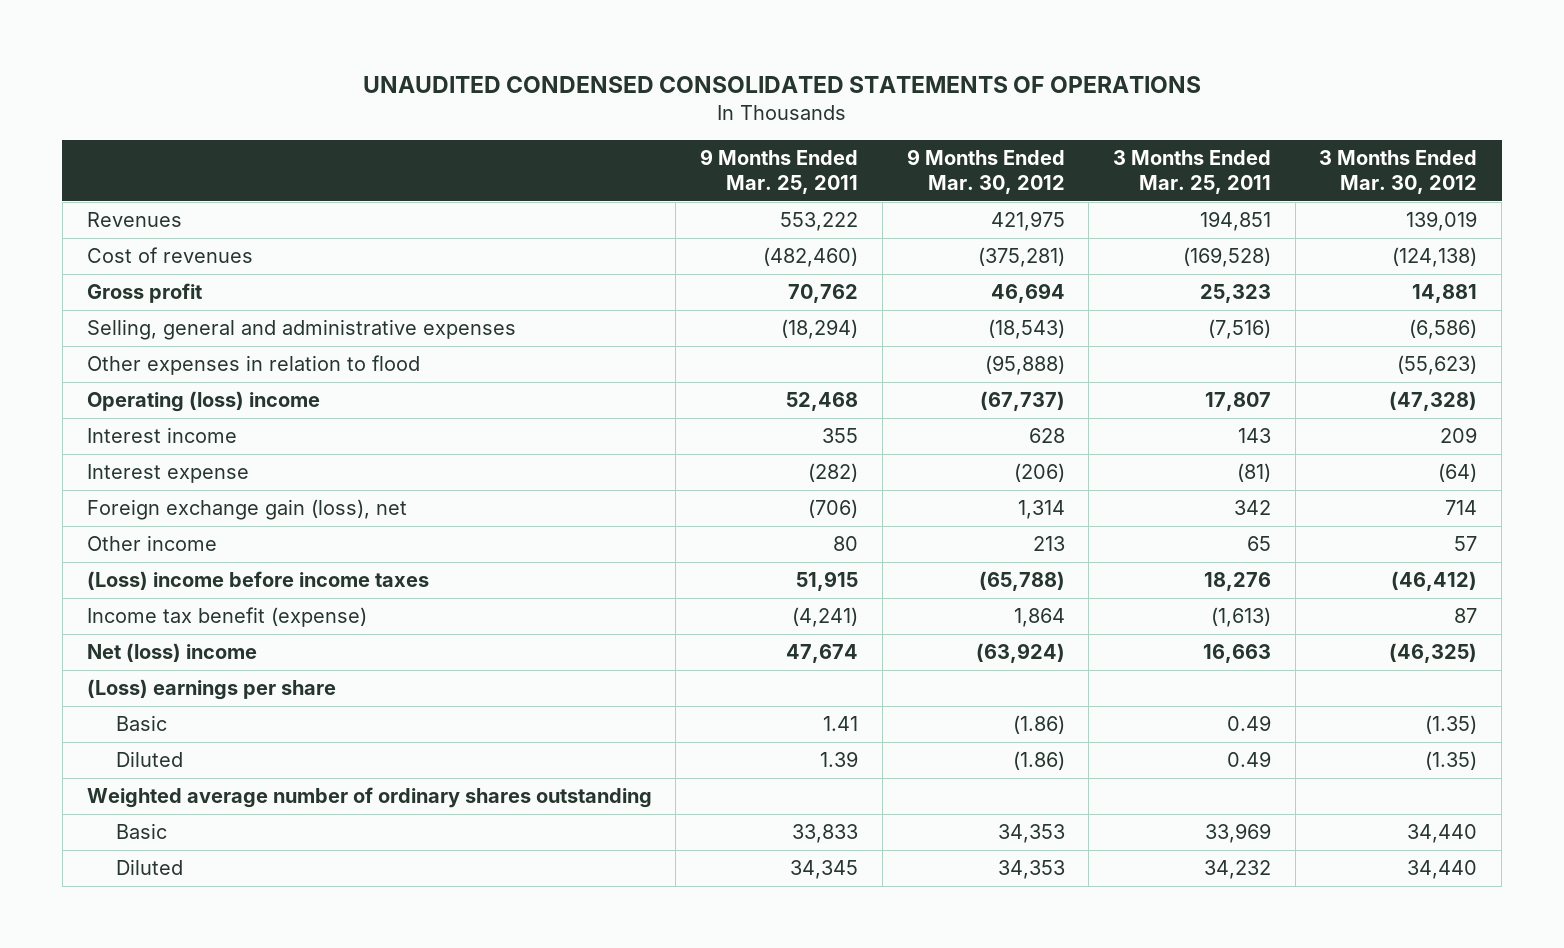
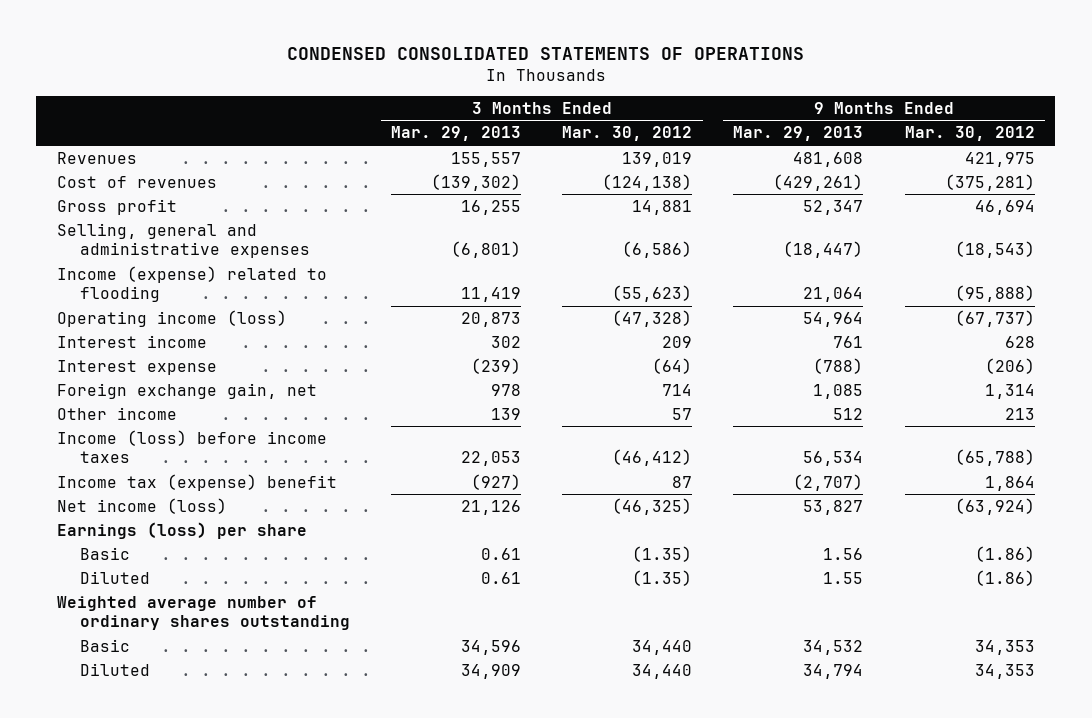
[363,76,1202,94] UNAUDITED CONDENSED CONSOLIDATED STATEMENTS OF OPERATIONS -> [286,47,804,61] CONDENSED CONSOLIDATED STATEMENTS OF OPERATIONS
[700,149,859,195] 9 Months Ended Mar. 25, 2011 -> none
[1112,150,1271,195] 3 Months Ended Mar. 25, 2011 -> none
none -> [391,126,522,142] Mar. 29, 2013
none -> [733,126,864,142] Mar. 29, 2013
[86,355,420,376] Other expenses in relation to flood -> [56,265,327,303] Income (expense) related to flooding
[86,391,320,413] Operating (loss) income -> [56,309,287,327] Operating income (loss)
[86,499,407,521] Foreign exchange gain (loss), net -> [56,382,317,399] Foreign exchange gain, net
[86,571,429,591] (Loss) income before income taxes -> [56,429,327,464] Income (loss) before income taxes
[86,607,367,628] Income tax benefit (expense) -> [56,473,337,491] Income tax (expense) benefit
[86,643,257,663] Net (loss) income -> [56,497,227,514] Net income (loss)
[86,679,336,701] (Loss) earnings per share -> [56,521,307,539] Earnings (loss) per share

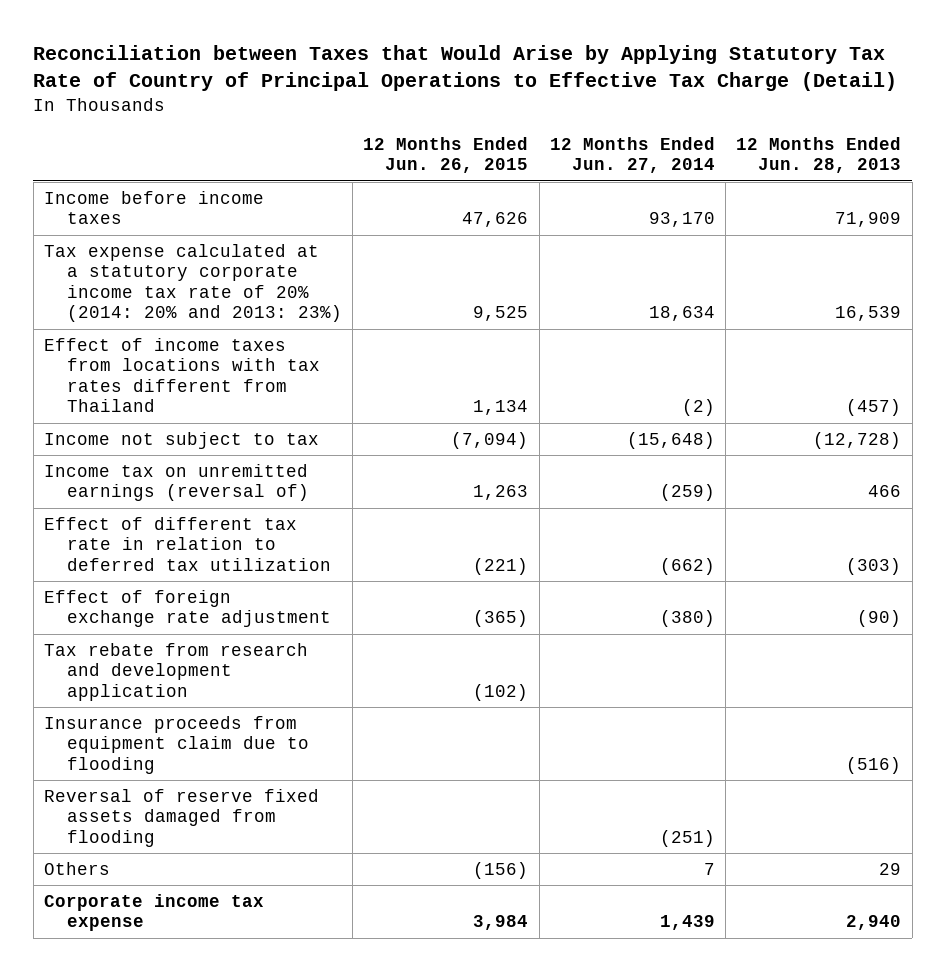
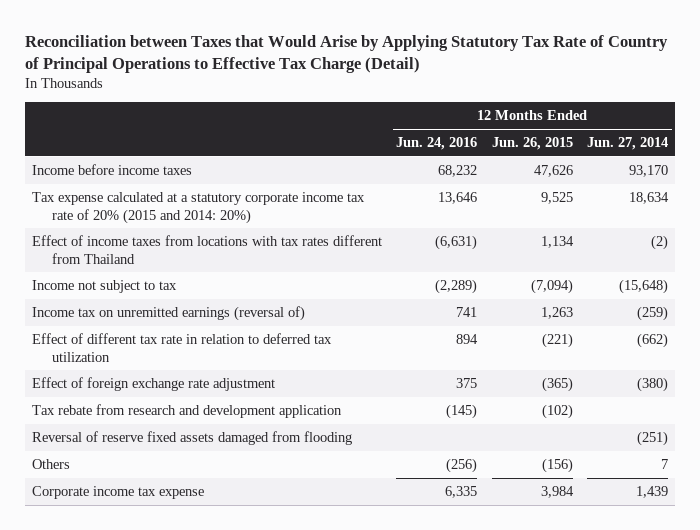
[736,136,902,174] 12 Months Ended Jun. 28, 2013 -> none
none -> [396,136,478,150] Jun. 24, 2016
[43,243,342,323] Tax expense calculated at a statutory corporate income tax rate of 20% (2014: 20% and 2013: 23%) -> [31,191,365,224] Tax expense calculated at a statutory corporate income tax rate of 20% (2015 and 2014: 20%)
[43,715,309,774] Insurance proceeds from equipment claim due to flooding -> none

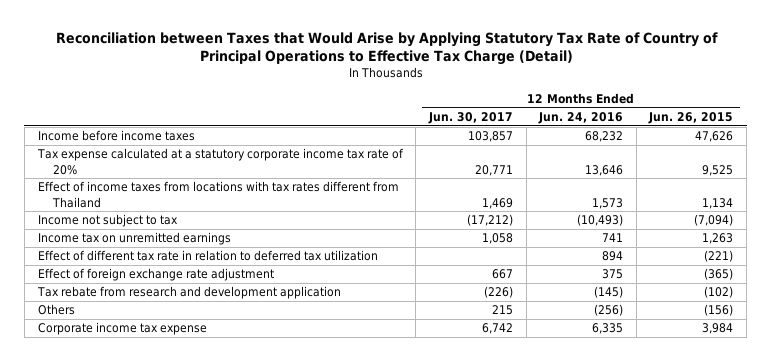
[587,136,669,150] Jun. 27, 2014 -> none
none -> [427,111,513,124] Jun. 30, 2017
[31,191,365,224] Tax expense calculated at a statutory corporate income tax rate of 20% (2015 and 2014: 20%) -> [36,148,404,175] Tax expense calculated at a statutory corporate income tax rate of 20%
[435,234,478,250] (6,631) -> [592,197,624,209] 1,573
[435,278,478,294] (2,289) -> [577,214,624,227] (10,493)
[31,305,305,321] Income tax on unremitted earnings (reversal of) -> [37,232,231,246] Income tax on unremitted earnings
[31,430,352,445] Reversal of reserve fixed assets damaged from flooding -> none

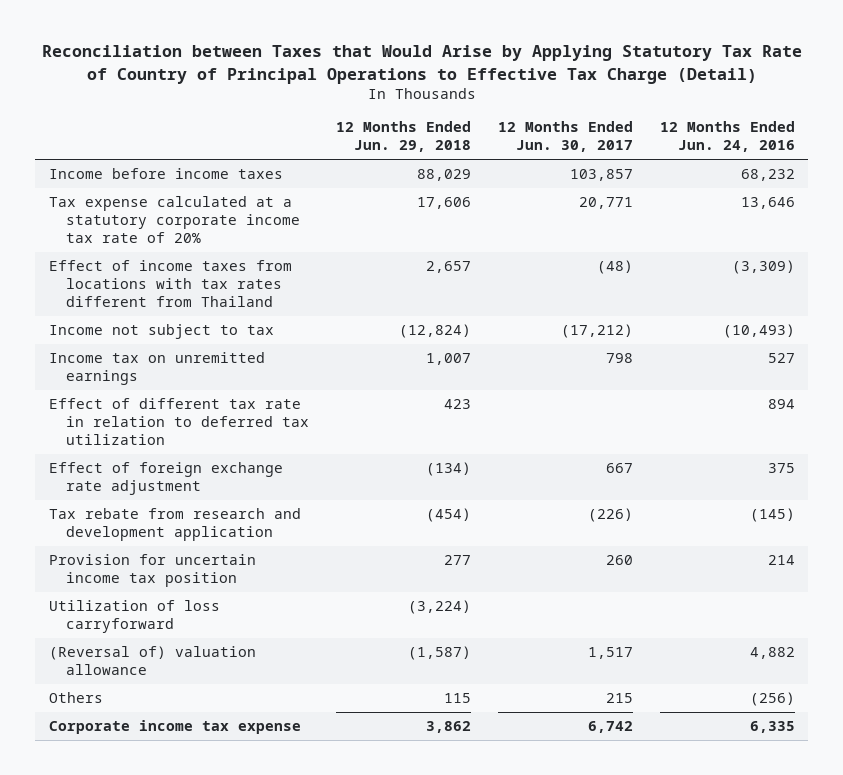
[648,111,734,124] Jun. 26, 2015 -> none
none -> [336,121,472,153] 12 Months Ended Jun. 29, 2018
[481,197,513,209] 1,469 -> [596,260,633,275] (48)
[592,197,624,209] 1,573 -> [731,260,795,275] (3,309)
[481,233,513,245] 1,058 -> [605,353,633,364] 798
[602,233,624,243] 741 -> [767,353,795,364] 527
none -> [48,554,256,588] Provision for uncertain income tax position
none -> [48,600,220,634] Utilization of loss carryforward
none -> [48,646,256,676] (Reversal of) valuation allowance

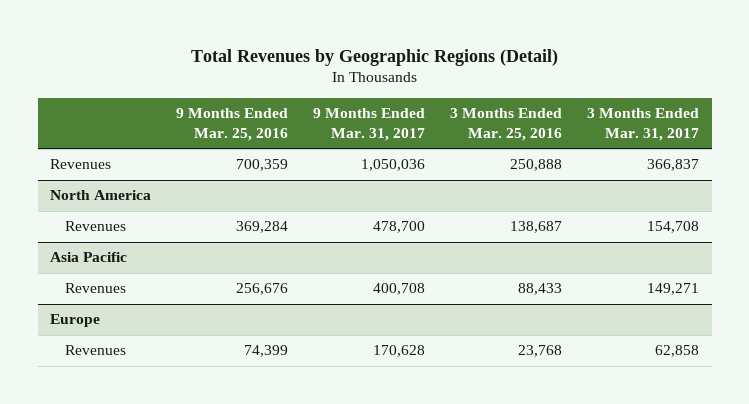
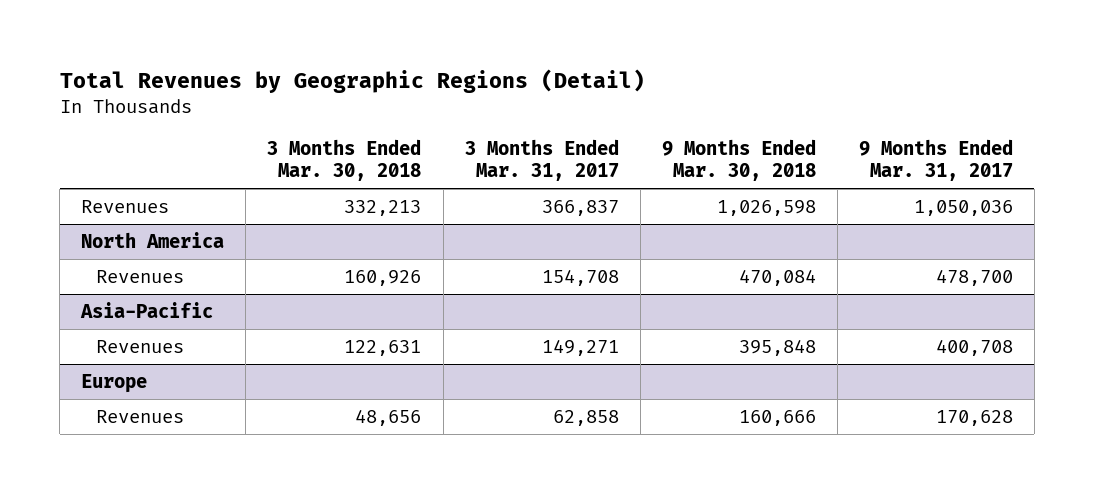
[176,108,289,141] 9 Months Ended Mar. 25, 2016 -> none
[450,108,563,141] 3 Months Ended Mar. 25, 2016 -> none
none -> [267,138,422,182] 3 Months Ended Mar. 30, 2018
none -> [661,138,816,182] 9 Months Ended Mar. 30, 2018
[50,252,128,263] Asia Pacific -> [80,301,214,318] Asia-Pacific

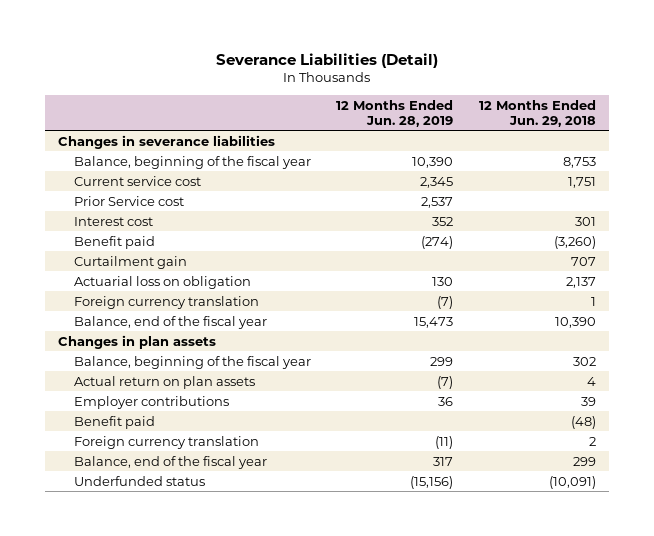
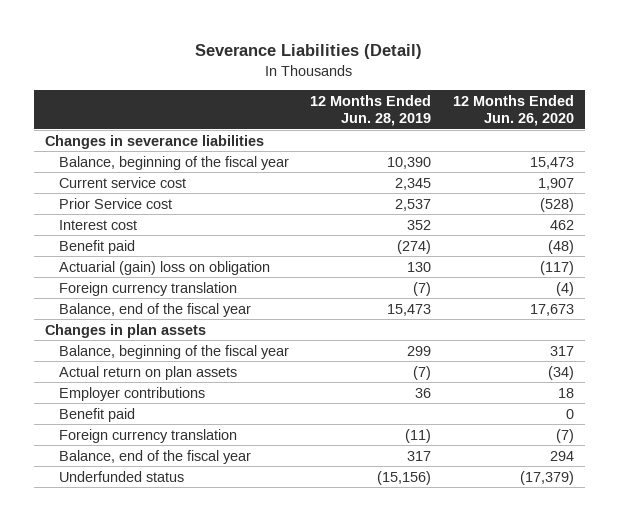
[478,99,596,127] 12 Months Ended Jun. 29, 2018 -> none
none -> [453,94,575,127] 12 Months Ended Jun. 26, 2020
[73,255,187,269] Curtailment gain -> none
[73,275,251,289] Actuarial loss on obligation -> [58,260,270,275] Actuarial (gain) loss on obligation

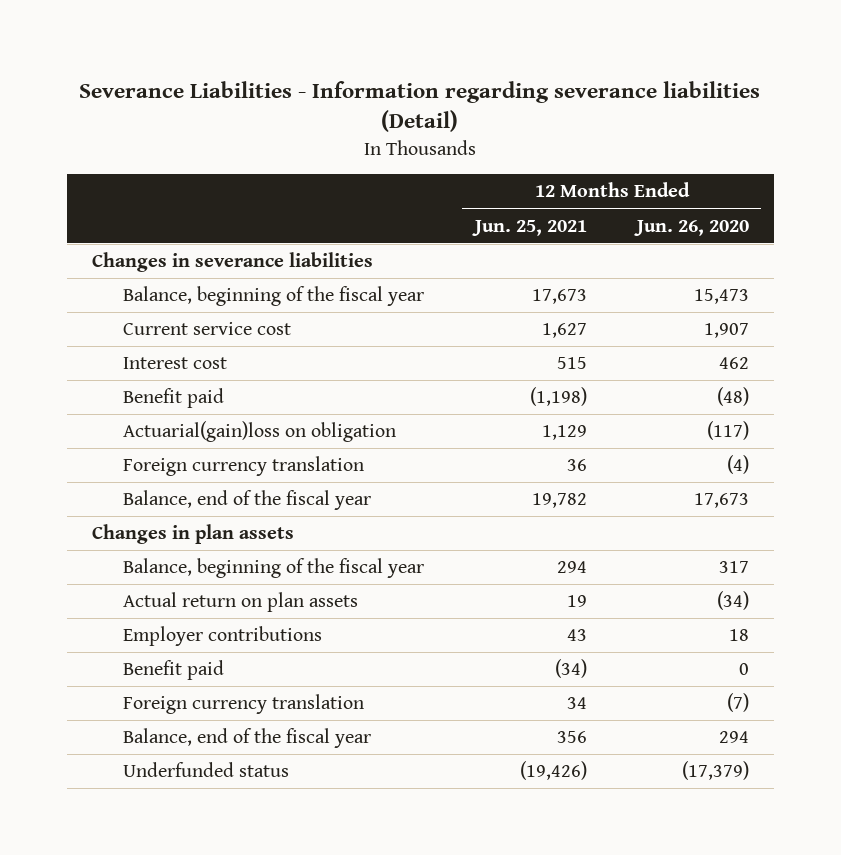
[195,44,423,60] Severance Liabilities (Detail) -> [79,80,761,133] Severance Liabilities - Information regarding severance liabilities (Detail)
[310,94,432,127] 12 Months Ended Jun. 28, 2019 -> none
none -> [471,219,587,236] Jun. 25, 2021
[58,197,172,209] Prior Service cost -> none
[58,260,270,275] Actuarial (gain) loss on obligation -> [123,421,397,443] Actuarial(gain)loss on obligation

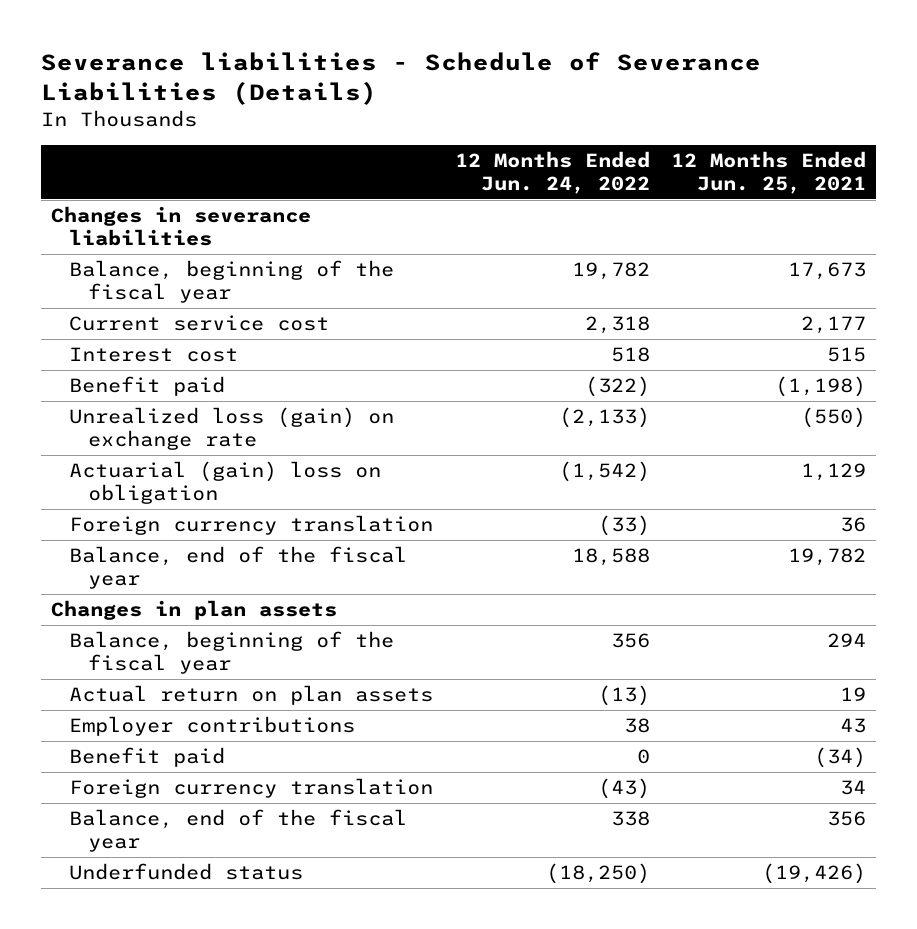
[79,80,761,133] Severance Liabilities - Information regarding severance liabilities (Detail) -> [40,52,761,105] Severance liabilities - Schedule of Severance Liabilities (Details)
[633,219,749,236] Jun. 26, 2020 -> none
none -> [454,150,650,194] 12 Months Ended Jun. 24, 2022
[541,323,587,339] 1,627 -> [800,316,866,335] 2,177
none -> [69,407,395,451] Unrealized loss (gain) on exchange rate
[123,421,397,443] Actuarial(gain)loss on obligation -> [69,461,382,505] Actuarial (gain) loss on obligation

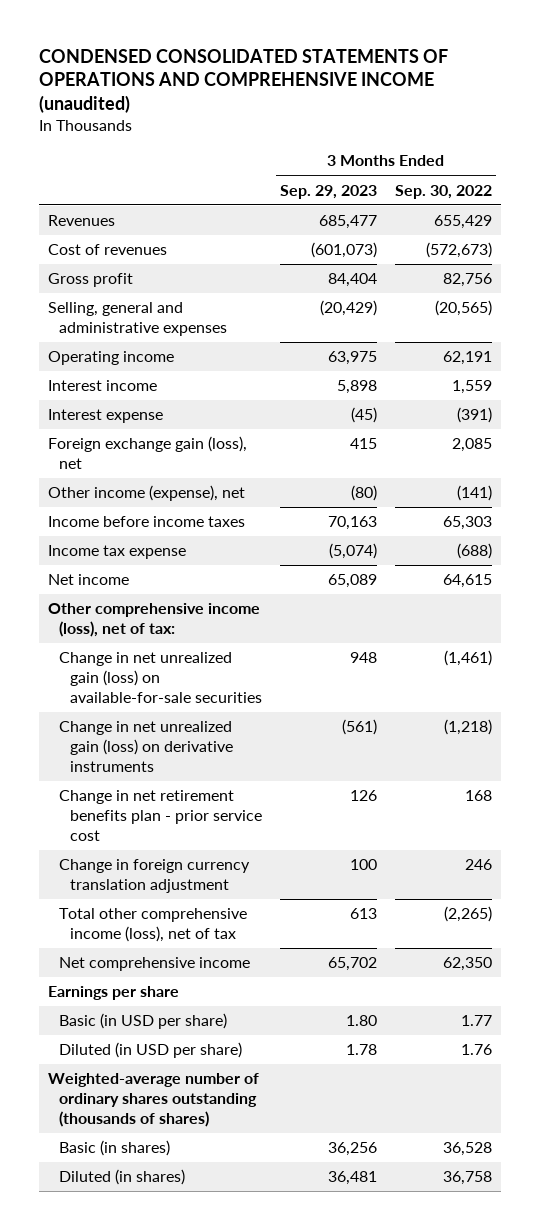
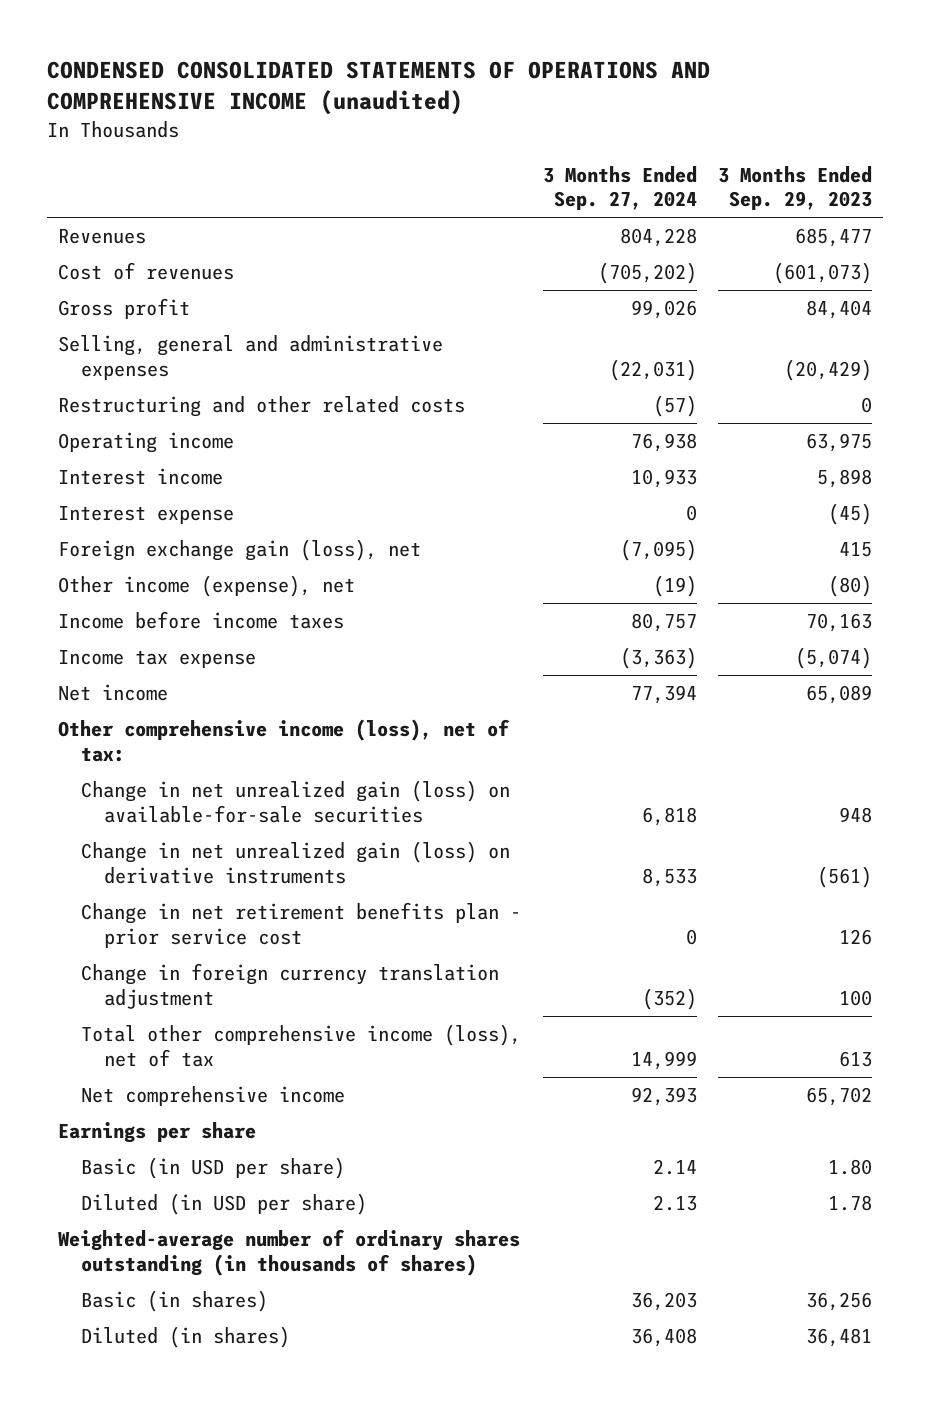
[394,184,492,199] Sep. 30, 2022 -> none
none -> [542,165,697,211] 3 Months Ended Sep. 27, 2024
none -> [57,396,465,418] Restructuring and other related costs
[47,1073,259,1127] Weighted-average number of ordinary shares outstanding (thousands of shares) -> [57,1229,520,1276] Weighted-average number of ordinary shares outstanding (in thousands of shares)

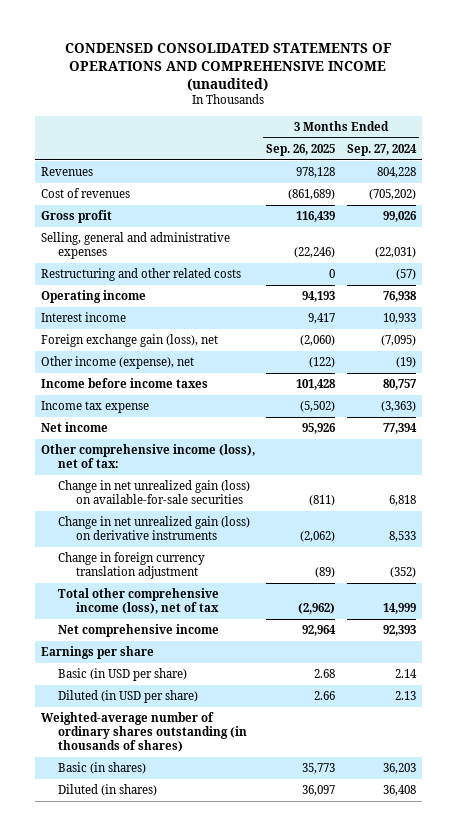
[718,165,873,211] 3 Months Ended Sep. 29, 2023 -> none
none -> [266,143,336,156] Sep. 26, 2025
[57,506,234,525] Interest expense -> none
[81,902,522,948] Change in net retirement benefits plan - prior service cost -> none

